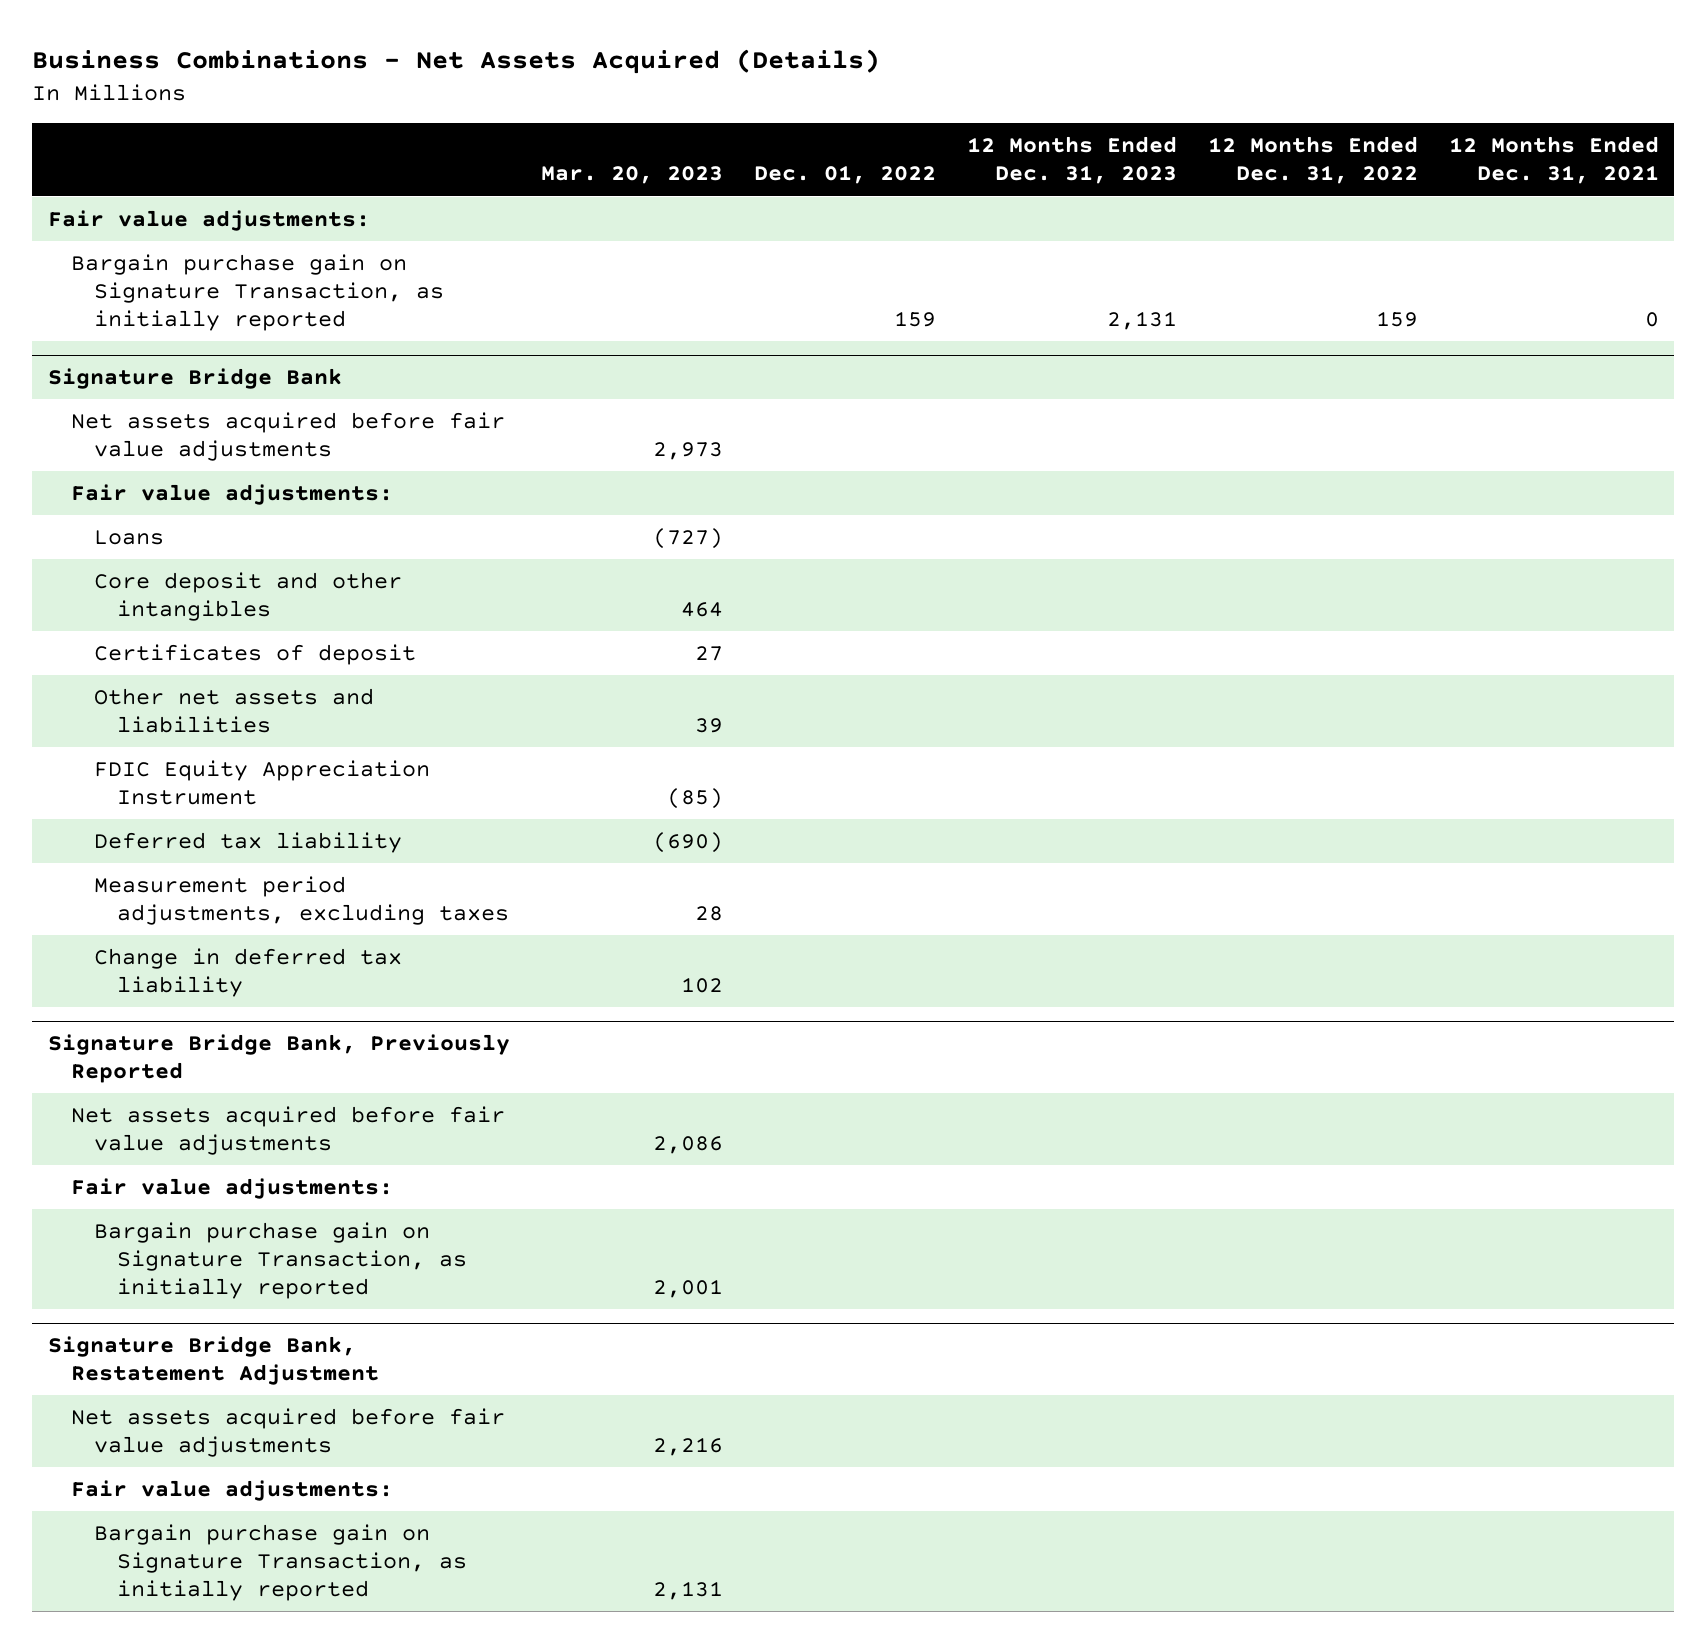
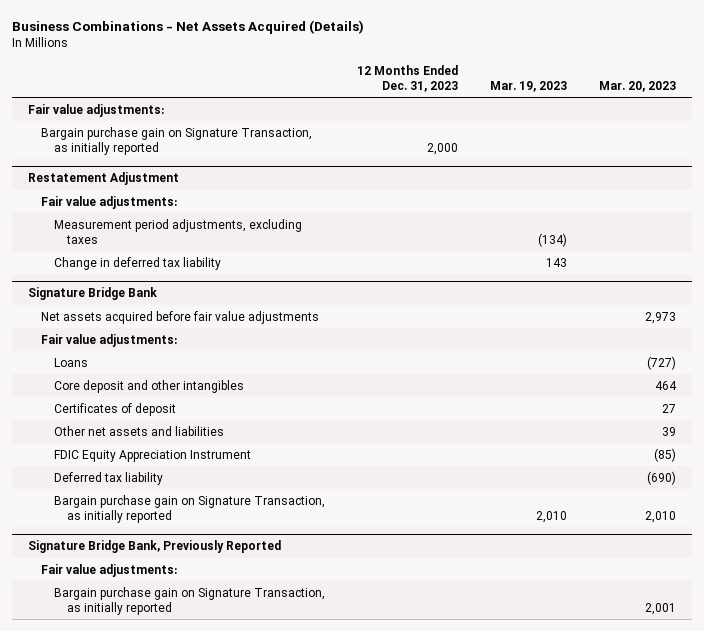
[753,165,936,185] Dec. 01, 2022 -> none
[1207,136,1418,185] 12 Months Ended Dec. 31, 2022 -> none
[1448,136,1659,185] 12 Months Ended Dec. 31, 2021 -> none
none -> [489,80,567,92] Mar. 19, 2023
[1106,311,1177,331] 2,131 -> [426,143,458,156] 2,000
none -> [28,172,180,186] Restatement Adjustment
none -> [41,195,178,209] Fair value adjustments:
none -> [53,218,302,245] Measurement period adjustments, excluding taxes
none -> [53,256,221,270] Change in deferred tax liability
[93,876,509,926] Measurement period adjustments, excluding taxes -> none
[93,948,402,998] Change in deferred tax liability -> none
none -> [53,494,325,524] Bargain purchase gain on Signature Transaction, as initially reported
[70,1106,505,1156] Net assets acquired before fair value adjustments -> none
[47,1336,379,1386] Signature Bridge Bank, Restatement Adjustment -> none
[70,1408,505,1458] Net assets acquired before fair value adjustments -> none
[70,1480,393,1502] Fair value adjustments: -> none
[93,1524,467,1602] Bargain purchase gain on Signature Transaction, as initially reported -> none

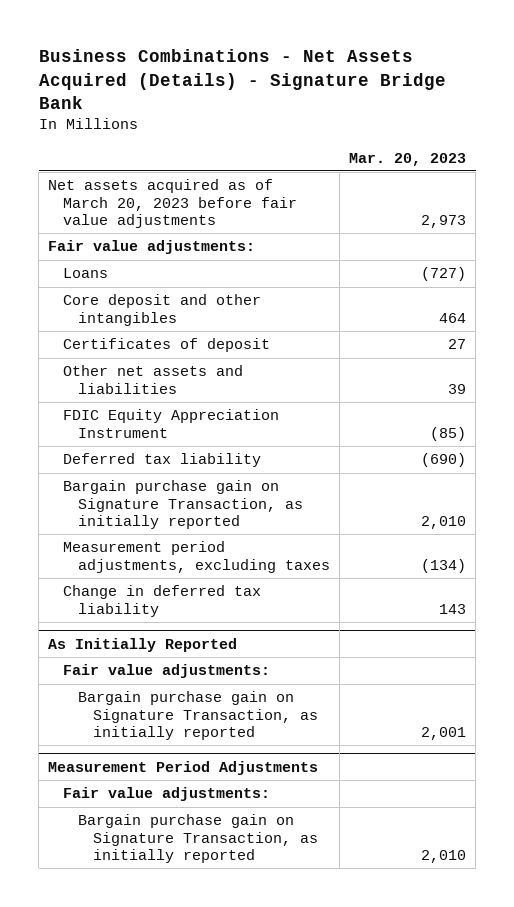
[12,19,365,34] Business Combinations - Net Assets Acquired (Details) -> [38,49,446,110] Business Combinations - Net Assets Acquired (Details) - Signature Bridge Bank
[356,64,458,92] 12 Months Ended Dec. 31, 2023 -> none
[489,80,567,92] Mar. 19, 2023 -> none
[28,103,165,117] Fair value adjustments: -> none
[41,126,313,156] Bargain purchase gain on Signature Transaction, as initially reported -> none
[28,172,180,186] Restatement Adjustment -> none
[41,195,178,209] Fair value adjustments: -> none
[53,218,302,245] Measurement period adjustments, excluding taxes -> none
[53,256,221,270] Change in deferred tax liability -> none
[28,287,158,301] Signature Bridge Bank -> none
[41,310,320,324] Net assets acquired before fair value adjustments -> [48,179,298,228] Net assets acquired as of March 20, 2023 before fair value adjustments
[28,540,282,554] Signature Bridge Bank, Previously Reported -> none
none -> [63,541,330,573] Measurement period adjustments, excluding taxes
none -> [63,585,262,617] Change in deferred tax liability
none -> [48,637,238,652] As Initially Reported
none -> [48,760,319,775] Measurement Period Adjustments
none -> [63,787,271,802] Fair value adjustments:
none -> [77,814,318,863] Bargain purchase gain on Signature Transaction, as initially reported

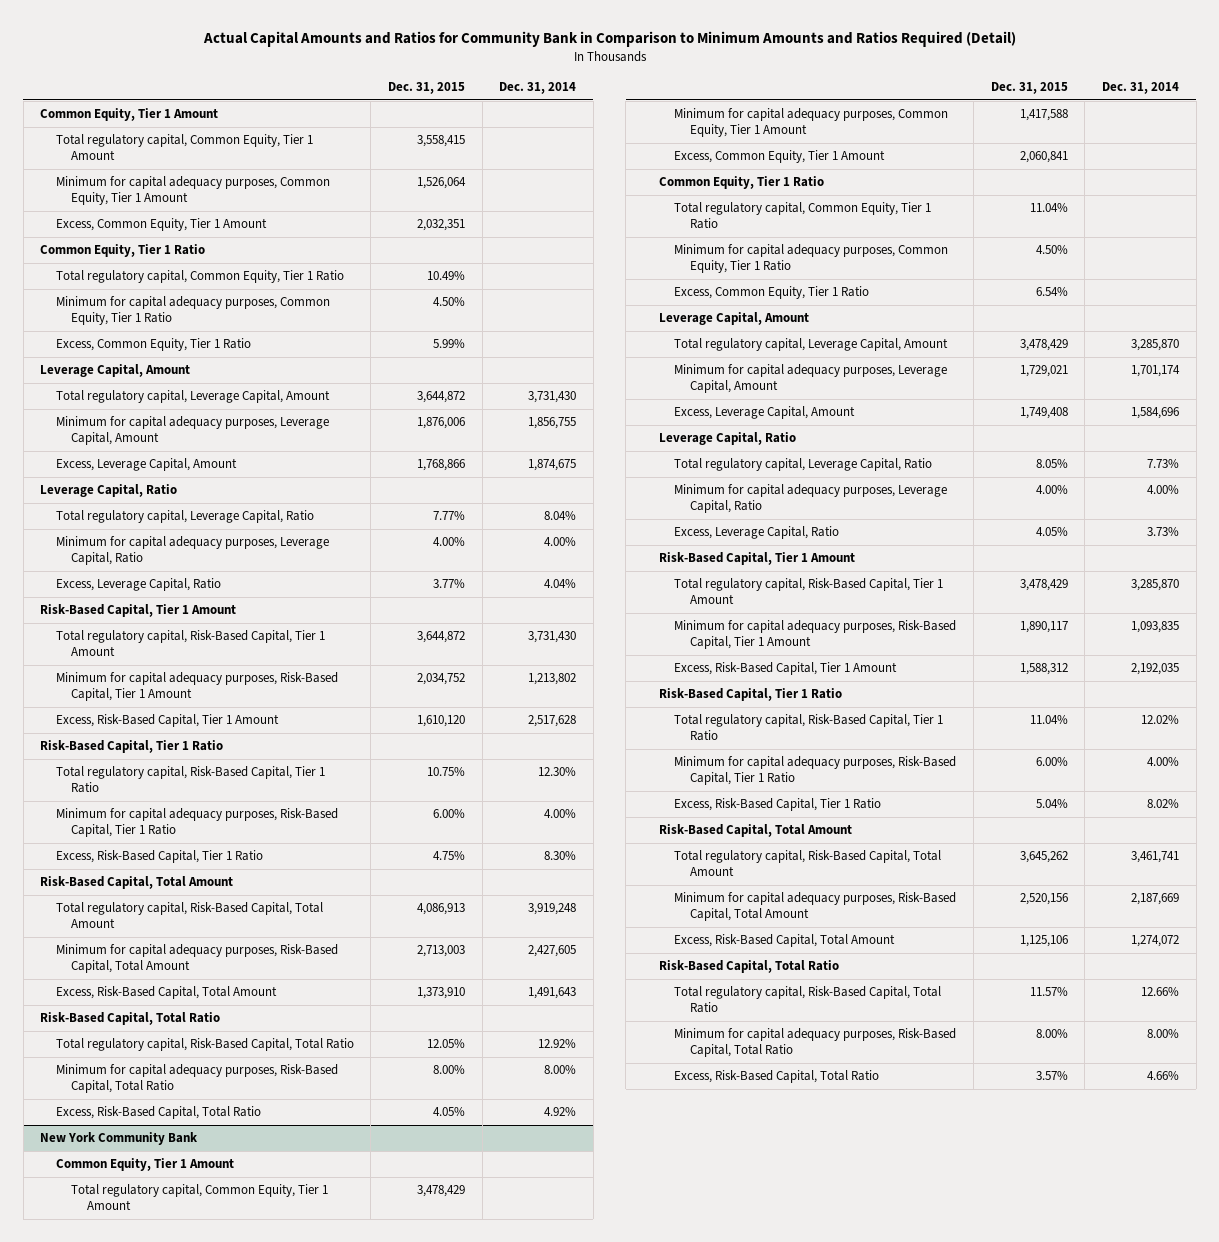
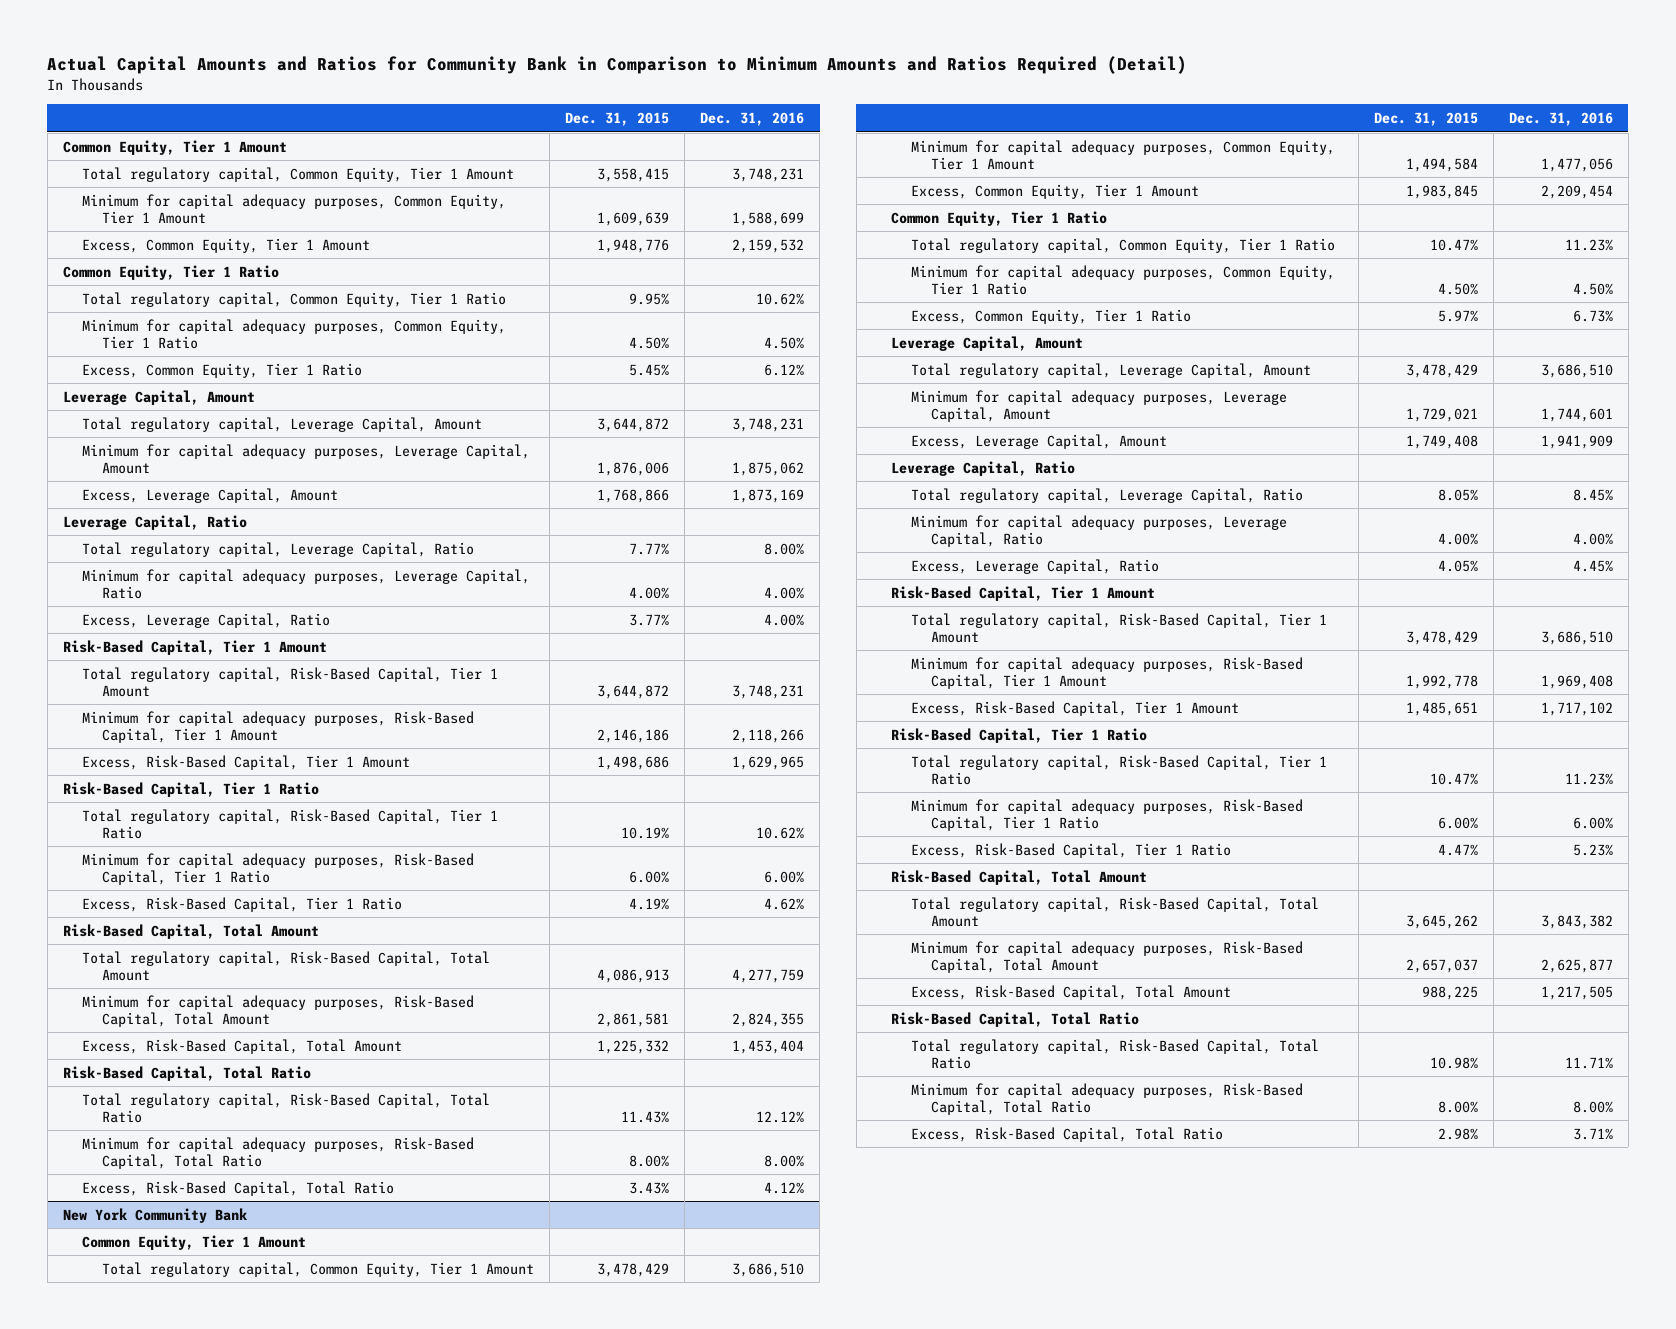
[499,81,577,94] Dec. 31, 2014 -> none
none -> [700,112,805,127] Dec. 31, 2016
[417,177,467,190] 1,526,064 -> [597,211,670,226] 1,609,639
[417,219,466,232] 2,032,351 -> [597,238,670,253] 1,948,776
[427,271,466,281] 10.49% -> [629,292,670,305] 9.95%
[433,339,466,349] 5.99% -> [629,363,670,376] 5.45%
[417,673,466,686] 2,034,752 -> [597,728,670,743] 2,146,186
[417,715,466,728] 1,610,120 -> [597,755,670,770] 1,498,686
[427,767,466,777] 10.75% -> [621,826,670,839] 10.19%
[433,851,466,861] 4.75% -> [629,897,670,910] 4.19%
[417,945,466,958] 2,713,003 -> [597,1012,670,1027] 2,861,581
[417,987,466,1000] 1,373,910 -> [597,1039,670,1054] 1,225,332
[427,1039,466,1049] 12.05% -> [621,1110,670,1123] 11.43%
[433,1107,466,1117] 4.05% -> [629,1181,670,1194] 3.43%
[1019,109,1068,122] 1,417,588 -> [1406,157,1479,172] 1,494,584
[1019,151,1068,164] 2,060,841 -> [1406,184,1479,199] 1,983,845
[1029,203,1068,213] 11.04% -> [1430,238,1479,251] 10.47%
[1035,287,1068,297] 6.54% -> [1438,309,1479,322] 5.97%
[1019,621,1068,634] 1,890,117 -> [1406,674,1479,689] 1,992,778
[1019,663,1068,676] 1,588,312 -> [1406,701,1479,716] 1,485,651
[1029,715,1068,725] 11.04% -> [1430,772,1479,785] 10.47%
[1035,799,1068,809] 5.04% -> [1438,843,1479,856] 4.47%
[1019,893,1068,906] 2,520,156 -> [1406,958,1479,973] 2,657,037
[1019,935,1068,948] 1,125,106 -> [1422,985,1479,1000] 988,225
[1029,987,1068,997] 11.57% -> [1430,1056,1479,1069] 10.98%
[1035,1071,1068,1081] 3.57% -> [1438,1127,1479,1140] 2.98%

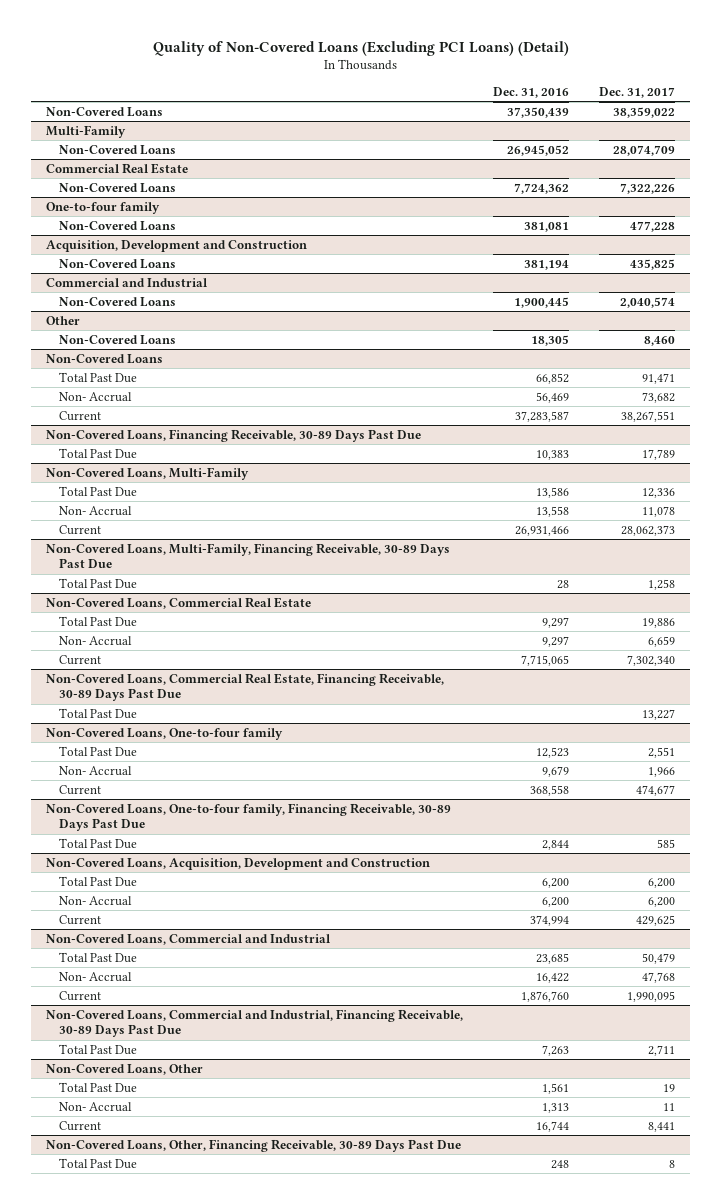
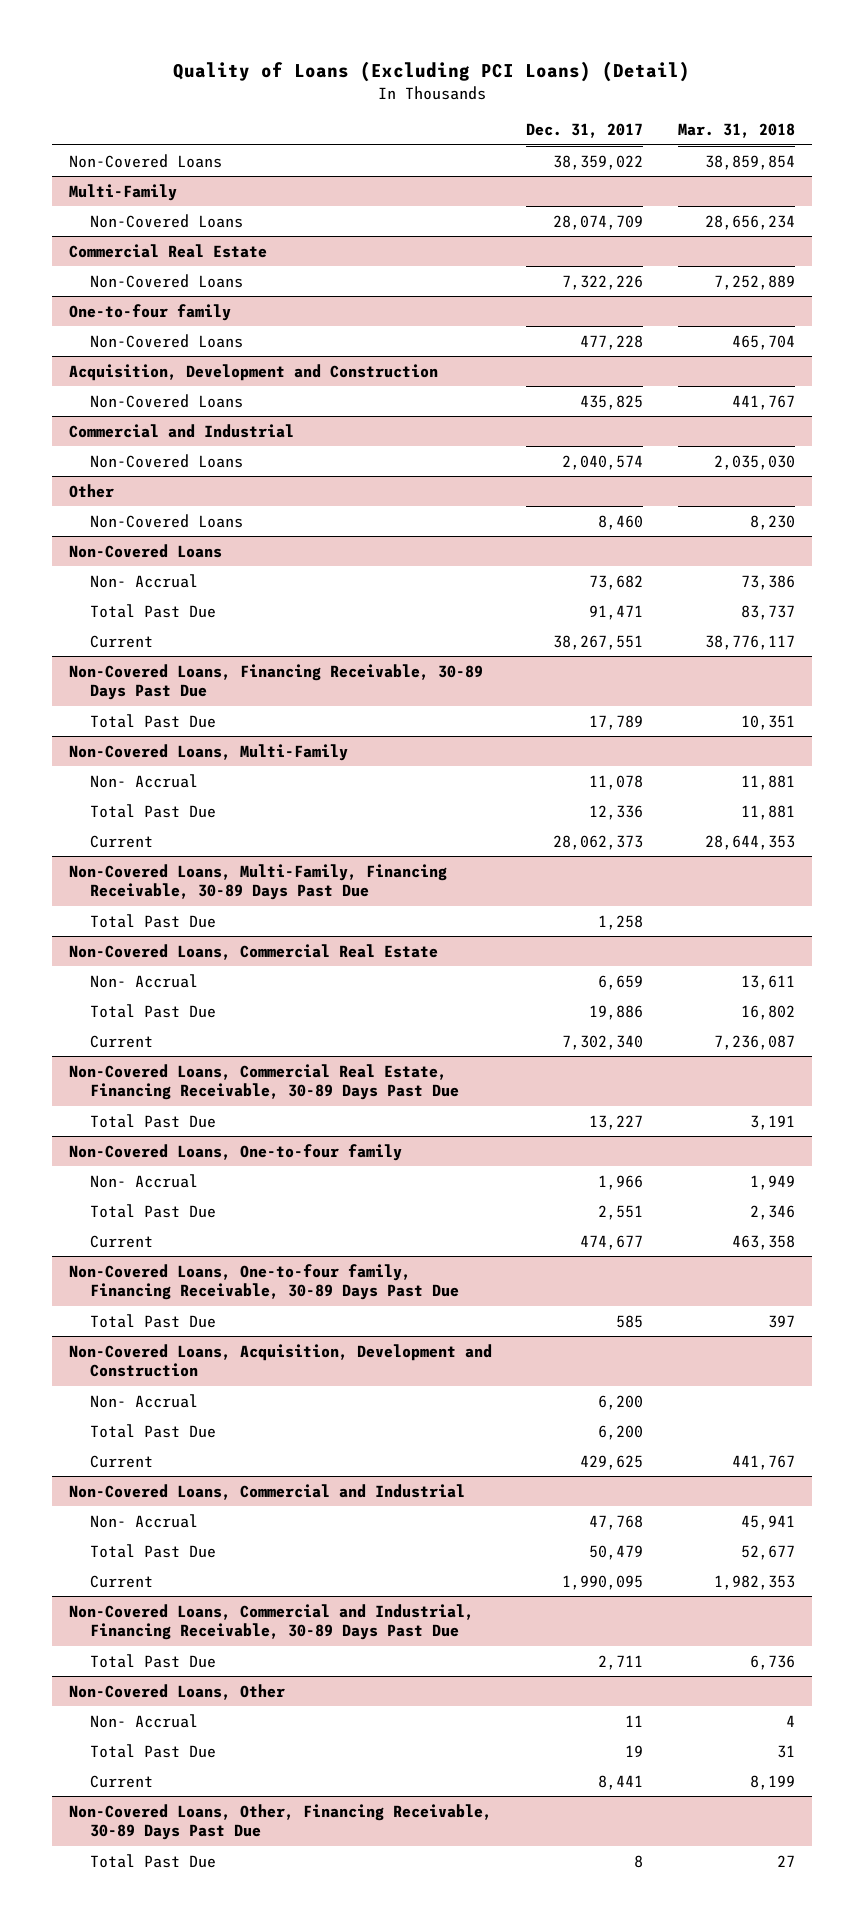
[152,40,569,56] Quality of Non-Covered Loans (Excluding PCI Loans) (Detail) -> [172,60,690,82] Quality of Loans (Excluding PCI Loans) (Detail)
[493,87,570,99] Dec. 31, 2016 -> none
none -> [677,123,795,139] Mar. 31, 2018
[59,371,138,383] Total Past Due -> [90,603,217,618] Total Past Due
[59,485,138,497] Total Past Due -> [90,803,217,818] Total Past Due
[59,615,138,627] Total Past Due -> [90,1003,217,1018] Total Past Due
[59,745,138,757] Total Past Due -> [90,1203,217,1218] Total Past Due
[59,875,138,887] Total Past Due -> [90,1423,217,1438] Total Past Due
[59,951,138,963] Total Past Due -> [90,1543,217,1558] Total Past Due
[59,1081,138,1093] Total Past Due -> [90,1743,217,1758] Total Past Due

